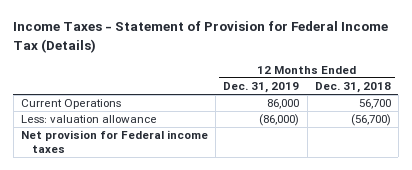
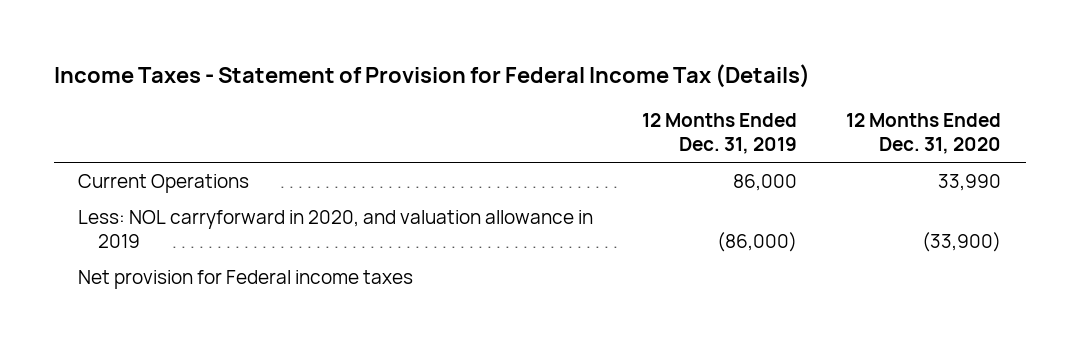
[314,82,391,94] Dec. 31, 2018 -> none
none -> [846,112,1002,155] 12 Months Ended Dec. 31, 2020
[20,115,157,124] Less: valuation allowance -> none
none -> [78,209,594,249] Less: NOL carryforward in 2020, and valuation allowance in 2019

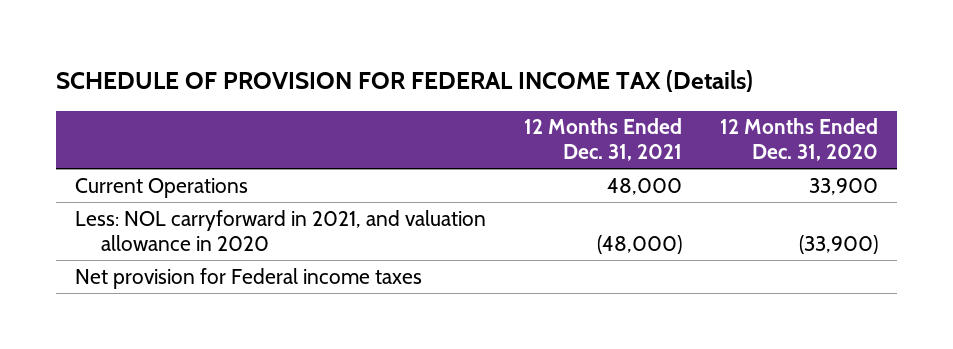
[53,64,810,89] Income Taxes - Statement of Provision for Federal Income Tax (Details) -> [56,70,754,93] SCHEDULE OF PROVISION FOR FEDERAL INCOME TAX (Details)
[642,112,798,155] 12 Months Ended Dec. 31, 2019 -> none
none -> [524,118,683,162] 12 Months Ended Dec. 31, 2021
[938,173,1002,191] 33,990 -> [808,177,878,195] 33,900
[78,209,594,249] Less: NOL carryforward in 2020, and valuation allowance in 2019 -> [75,209,487,251] Less: NOL carryforward in 2021, and valuation allowance in 2020

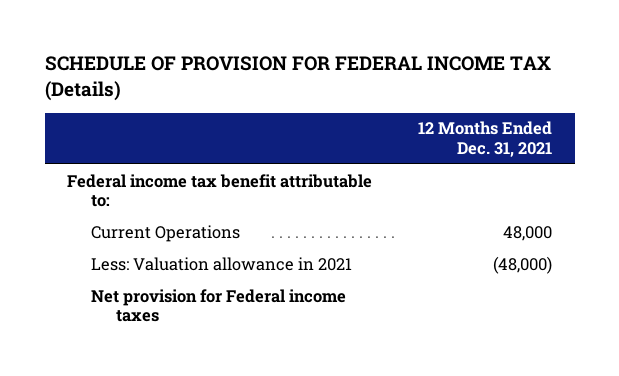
[719,118,878,162] 12 Months Ended Dec. 31, 2020 -> none
none -> [67,173,373,207] Federal income tax benefit attributable to:
[75,209,487,251] Less: NOL carryforward in 2021, and valuation allowance in 2020 -> [91,256,353,271] Less: Valuation allowance in 2021

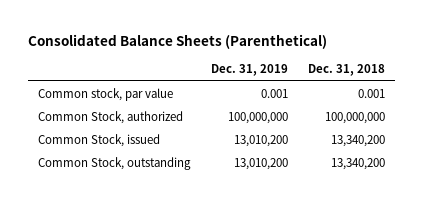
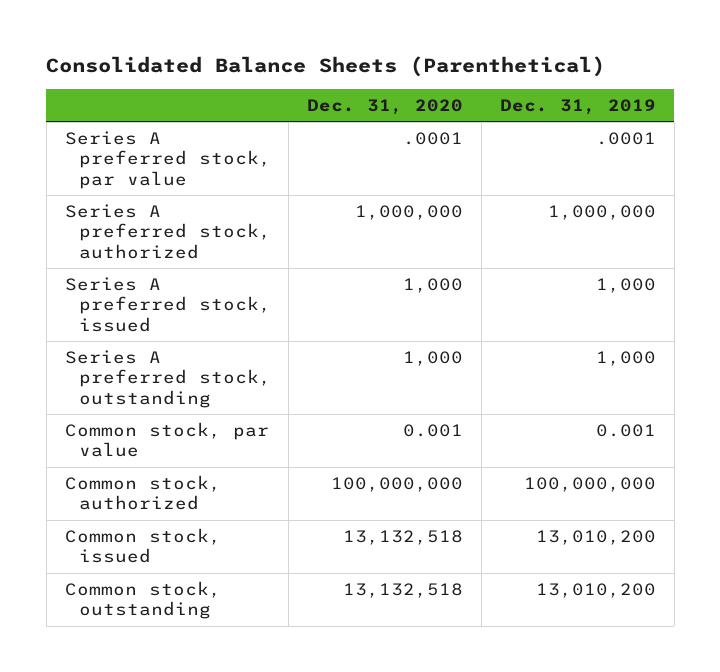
[308,64,386,77] Dec. 31, 2018 -> none
none -> [307,98,464,115] Dec. 31, 2020
none -> [64,131,271,189] Series A preferred stock, par value
none -> [64,204,271,259] Series A preferred stock, authorized
none -> [64,277,271,332] Series A preferred stock, issued
none -> [64,350,271,408] Series A preferred stock, outstanding
[38,110,184,124] Common Stock, authorized -> [64,475,221,511] Common stock, authorized
[38,133,161,147] Common Stock, issued -> [64,528,221,564] Common stock, issued
[38,156,192,170] Common Stock, outstanding -> [64,581,221,620] Common stock, outstanding

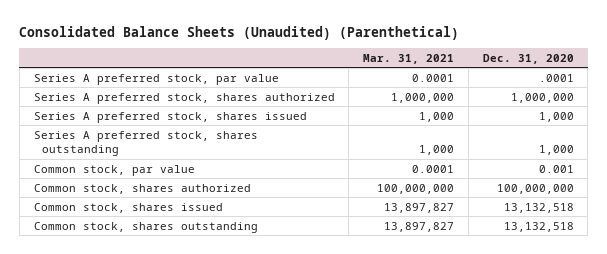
[46,56,606,78] Consolidated Balance Sheets (Parenthetical) -> [19,25,460,40] Consolidated Balance Sheets (Unaudited) (Parenthetical)
[499,98,656,115] Dec. 31, 2019 -> none
none -> [363,53,455,64] Mar. 31, 2021
[64,204,271,259] Series A preferred stock, authorized -> [33,92,335,104] Series A preferred stock, shares authorized
[64,277,271,332] Series A preferred stock, issued -> [33,111,307,123] Series A preferred stock, shares issued
[64,350,271,408] Series A preferred stock, outstanding -> [33,130,258,156] Series A preferred stock, shares outstanding
[64,475,221,511] Common stock, authorized -> [33,183,251,194] Common stock, shares authorized
[64,528,221,564] Common stock, issued -> [33,202,223,213] Common stock, shares issued
[64,581,221,620] Common stock, outstanding -> [33,221,258,233] Common stock, shares outstanding

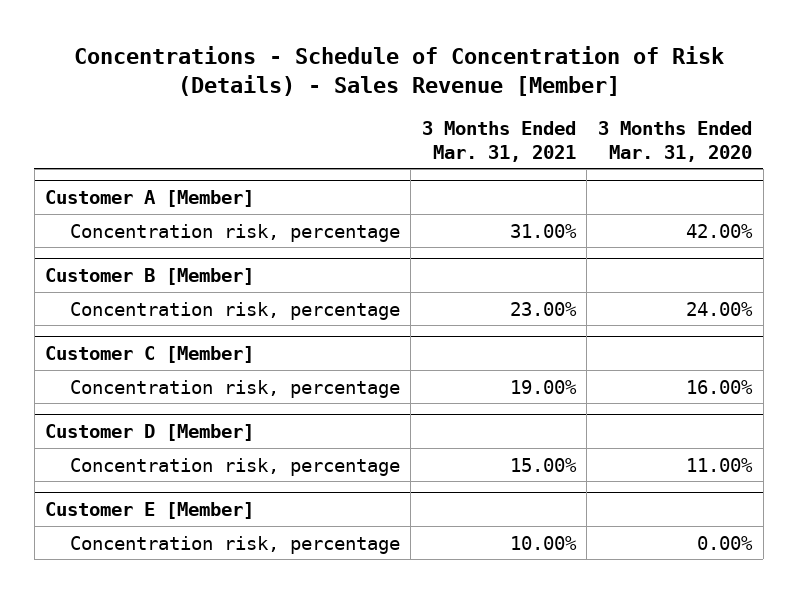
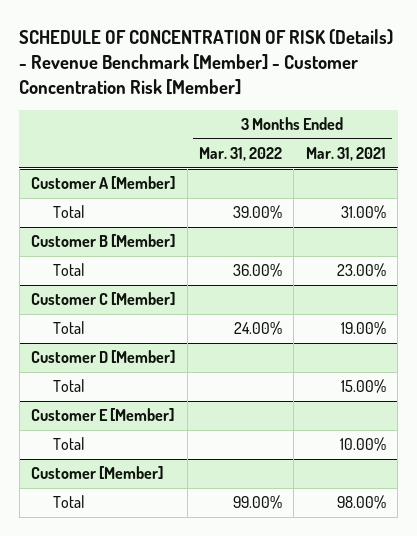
[73,45,724,96] Concentrations - Schedule of Concentration of Risk (Details) - Sales Revenue [Member] -> [19,29,394,95] SCHEDULE OF CONCENTRATION OF RISK (Details) - Revenue Benchmark [Member] - Customer Concentration Risk [Member]
[598,121,753,162] 3 Months Ended Mar. 31, 2020 -> none
none -> [198,146,282,161] Mar. 31, 2022
[69,223,400,242] Concentration risk, percentage -> [52,205,85,219] Total
[69,301,400,320] Concentration risk, percentage -> [52,263,85,277] Total
[69,379,400,398] Concentration risk, percentage -> [52,321,85,335] Total
[69,457,400,476] Concentration risk, percentage -> [52,379,85,393] Total
[69,535,400,554] Concentration risk, percentage -> [52,437,85,451] Total
none -> [31,466,164,480] Customer [Member]
none -> [52,495,85,509] Total

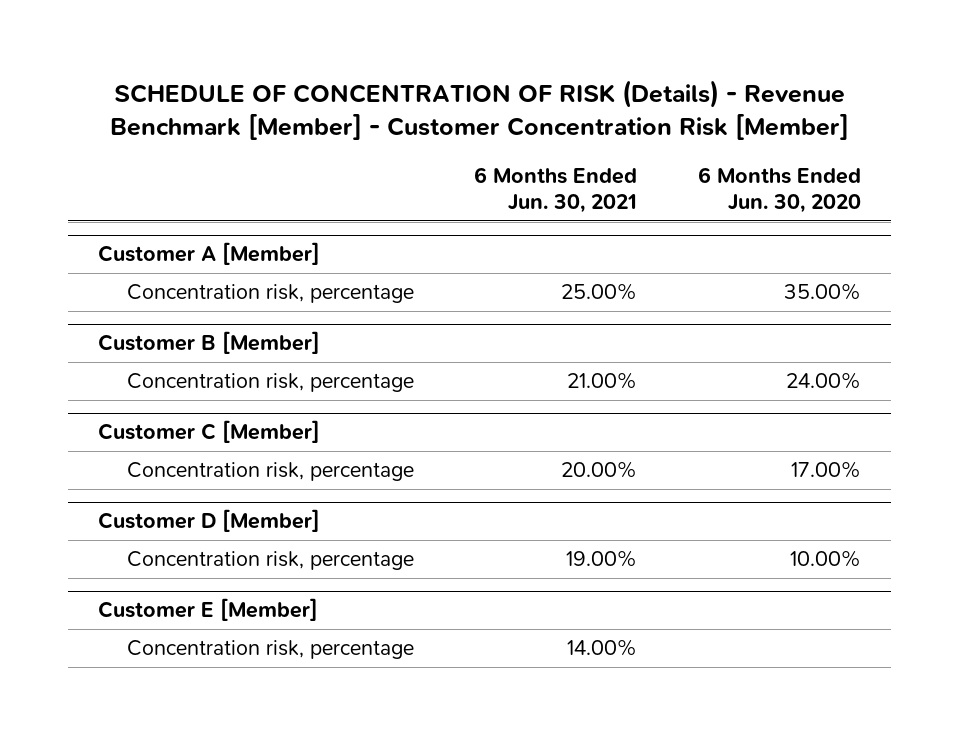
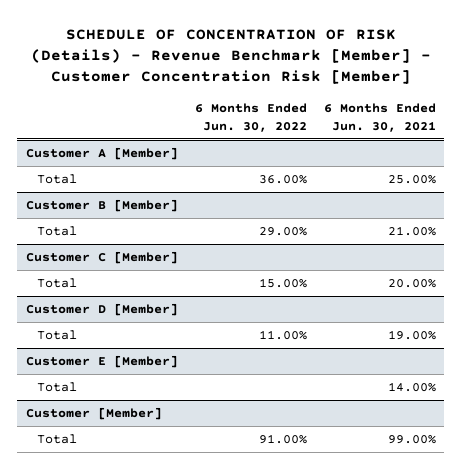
[697,167,861,214] 6 Months Ended Jun. 30, 2020 -> none
none -> [194,103,307,132] 6 Months Ended Jun. 30, 2022
[126,284,414,304] Concentration risk, percentage -> [36,174,77,185] Total
[126,373,414,393] Concentration risk, percentage -> [36,226,77,237] Total
[126,462,414,482] Concentration risk, percentage -> [36,278,77,289] Total
[126,551,414,571] Concentration risk, percentage -> [36,330,77,341] Total
[126,640,414,660] Concentration risk, percentage -> [36,382,77,393] Total
none -> [25,407,162,421] Customer [Member]
none -> [36,434,77,445] Total

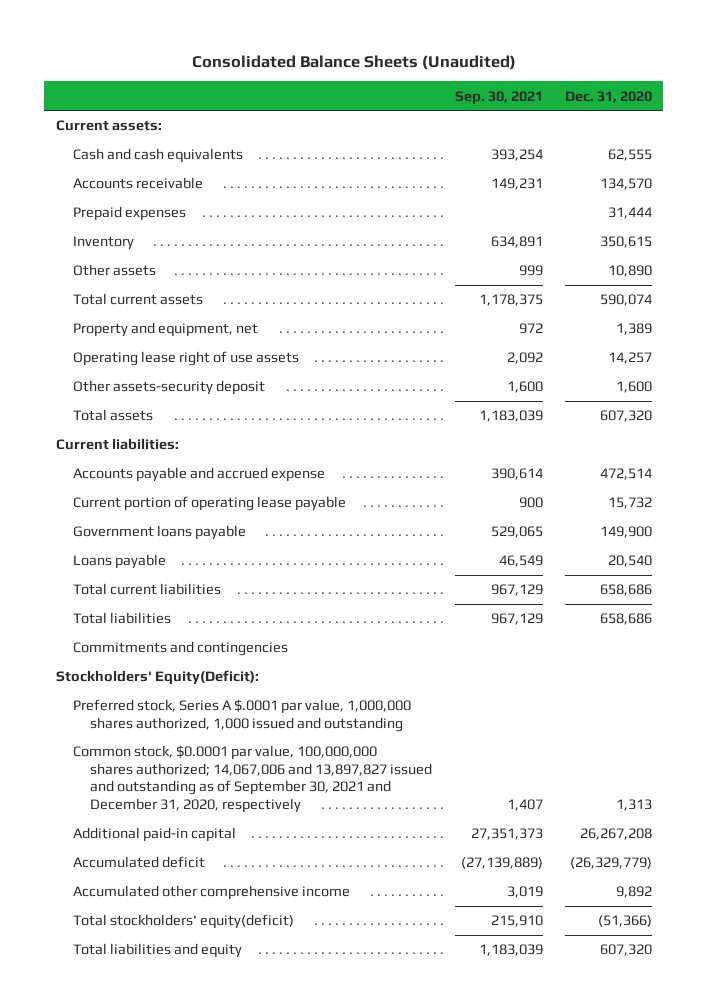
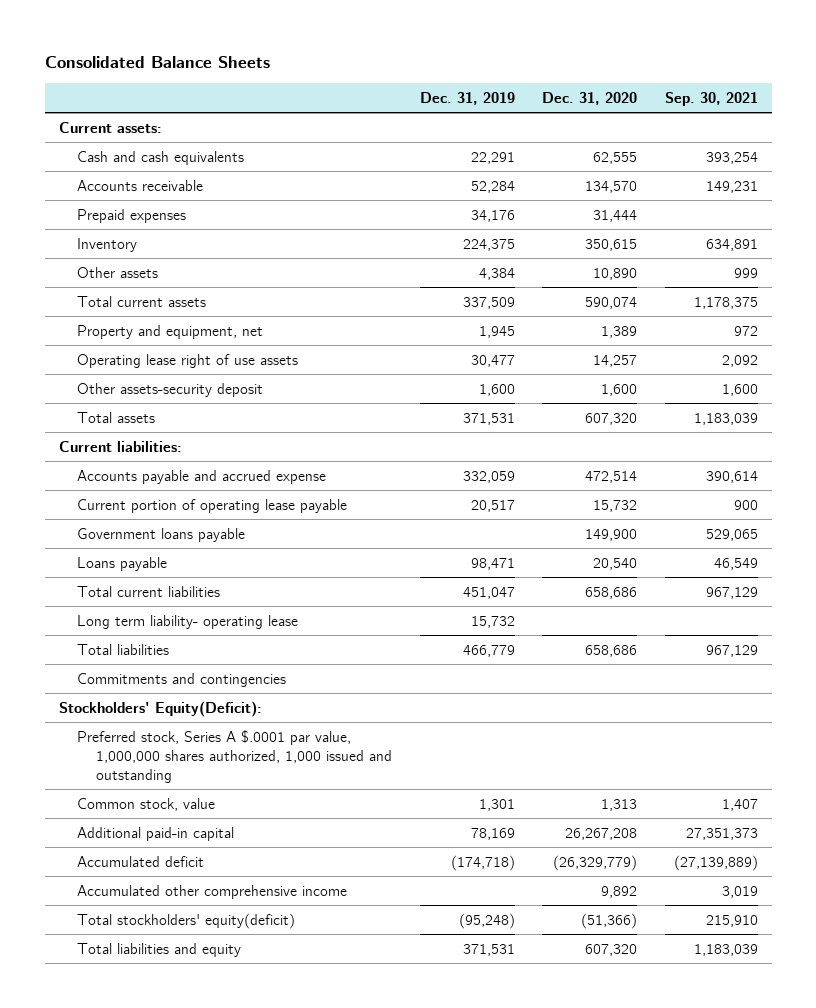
[191,54,516,70] Consolidated Balance Sheets (Unaudited) -> [44,55,270,68] Consolidated Balance Sheets
none -> [419,91,515,105] Dec. 31, 2019
none -> [77,614,299,629] Long term liability- operating lease
[72,745,433,814] Common stock, $0.0001 par value, 100,000,000 shares authorized; 14,067,006 and 13,897,827 issued and outstanding as of September 30, 2021 and December 31, 2020, respectively -> [77,797,216,811] Common stock, value

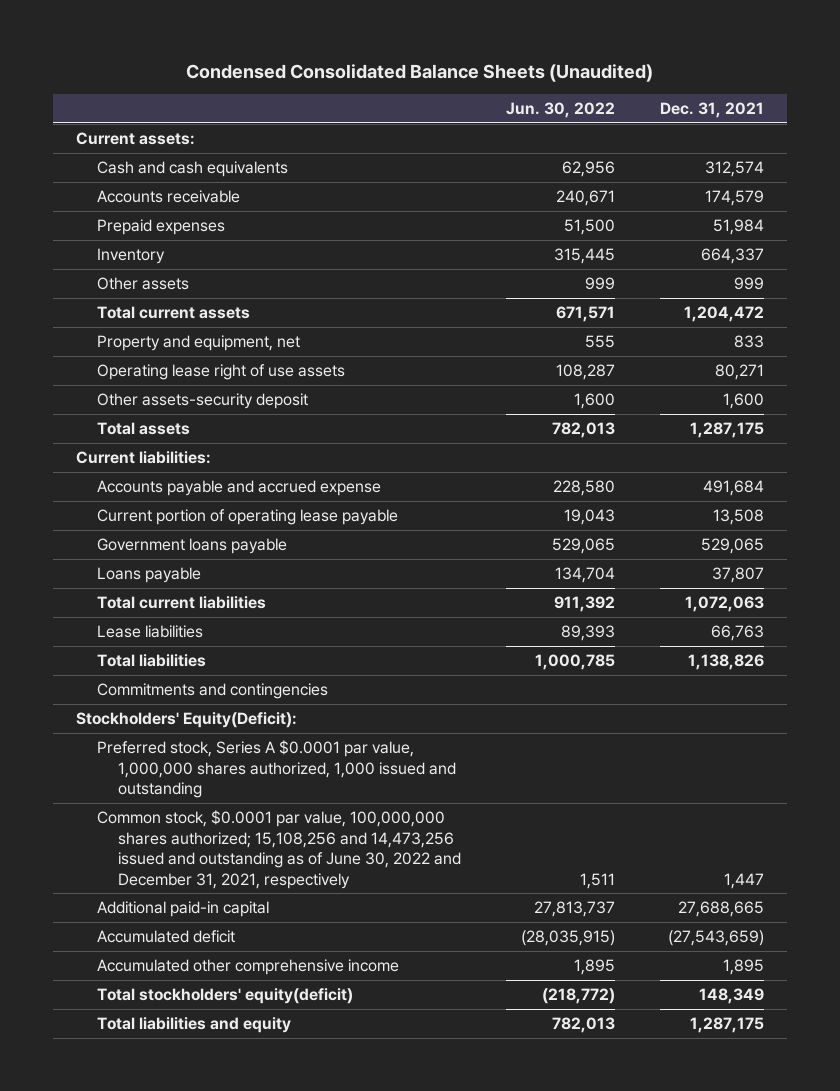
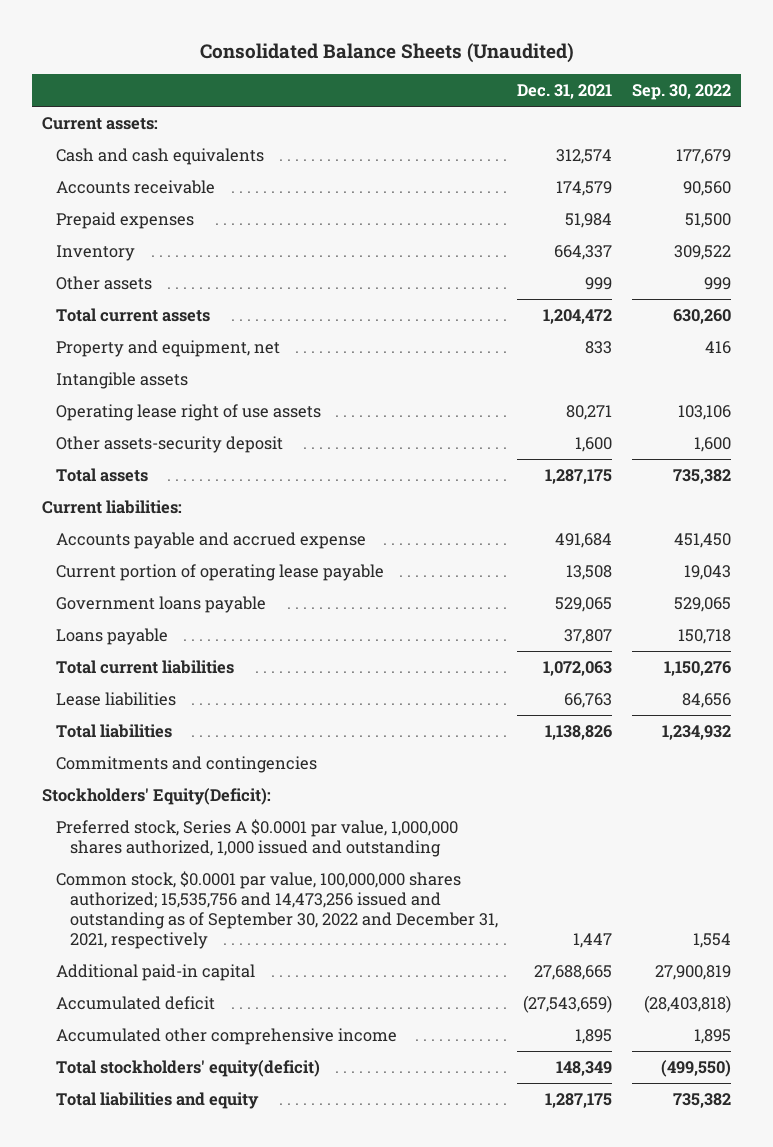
[185,63,653,82] Condensed Consolidated Balance Sheets (Unaudited) -> [199,42,574,63] Consolidated Balance Sheets (Unaudited)
[505,102,615,119] Jun. 30, 2022 -> none
none -> [632,84,732,101] Sep. 30, 2022
none -> [55,371,188,389] Intangible assets
[96,810,461,889] Common stock, $0.0001 par value, 100,000,000 shares authorized; 15,108,256 and 14,473,256 issued and outstanding as of June 30, 2022 and December 31, 2021, respectively -> [55,870,498,949] Common stock, $0.0001 par value, 100,000,000 shares authorized; 15,535,756 and 14,473,256 issued and outstanding as of September 30, 2022 and December 31, 2021, respectively

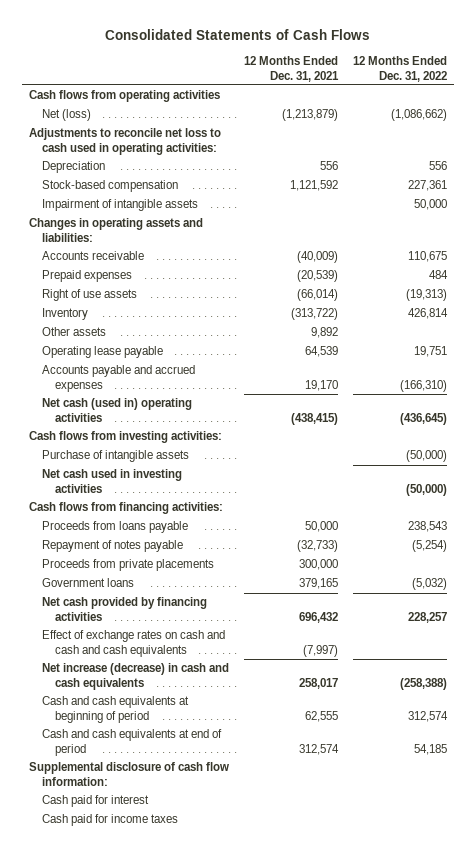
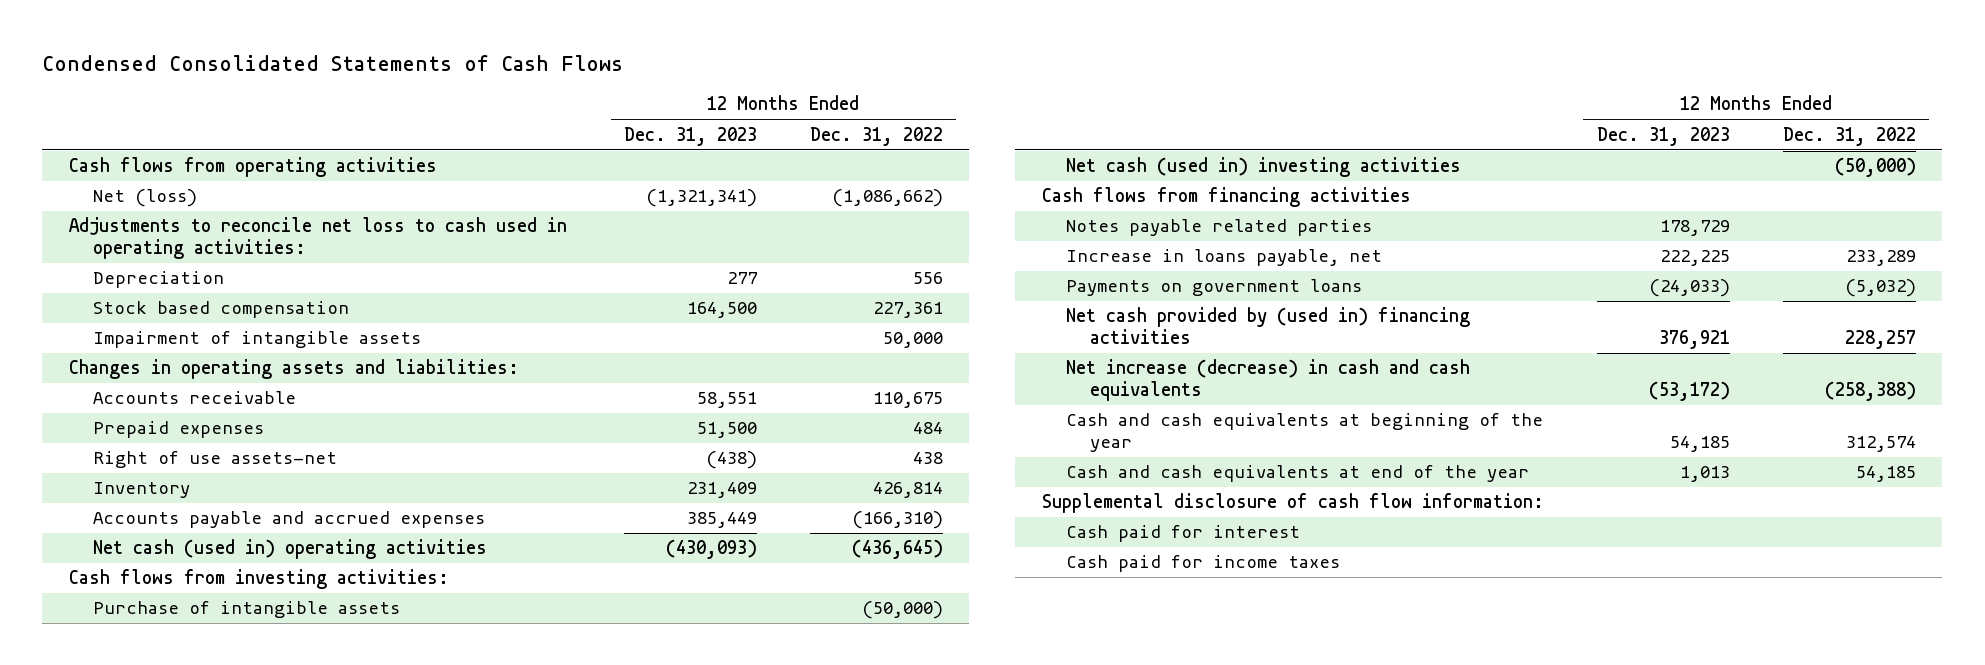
[104,28,370,40] Consolidated Statements of Cash Flows -> [42,54,624,71] Condensed Consolidated Statements of Cash Flows
[243,55,339,82] 12 Months Ended Dec. 31, 2021 -> none
none -> [623,126,757,146] Dec. 31, 2023
[42,180,179,193] Stock-based compensation -> [92,301,349,319] Stock based compensation
[42,289,138,302] Right of use assets -> [92,451,337,469] Right of use assets-net
[405,289,447,302] (19,313) -> [912,452,943,465] 438
[42,327,107,337] Other assets -> none
[42,346,164,359] Operating lease payable -> none
[42,521,189,534] Proceeds from loans payable -> none
[42,540,184,553] Repayment of notes payable -> none
[42,559,215,572] Proceeds from private placements -> none
[42,630,226,658] Effect of exchange rates on cash and cash and cash equivalents -> none
[42,469,183,494] Net cash used in investing activities -> [1065,157,1461,178] Net cash (used in) investing activities
[29,502,224,515] Cash flows from financing activities: -> [1041,187,1411,208] Cash flows from financing activities
none -> [1065,219,1372,237] Notes payable related parties
none -> [1065,249,1382,267] Increase in loans payable, net
[42,578,135,588] Government loans -> [1065,279,1362,297] Payments on government loans
[42,597,208,622] Net cash provided by financing activities -> [1065,307,1470,345] Net cash provided by (used in) financing activities
[42,696,190,724] Cash and cash equivalents at beginning of period -> [1065,413,1543,453] Cash and cash equivalents at beginning of the year
[42,729,223,757] Cash and cash equivalents at end of period -> [1065,465,1529,483] Cash and cash equivalents at end of the year

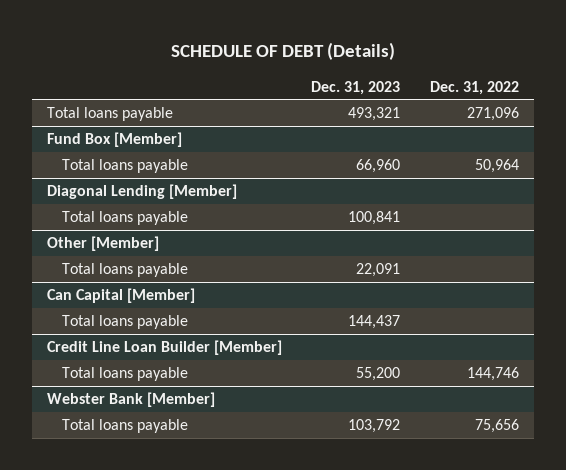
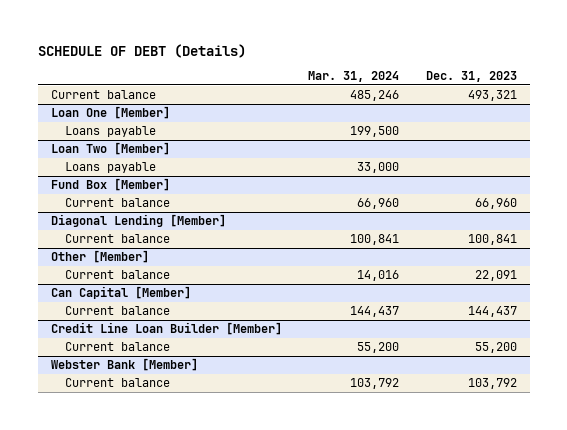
[430,80,520,95] Dec. 31, 2022 -> none
none -> [308,71,400,83] Mar. 31, 2024
[46,107,173,122] Total loans payable -> [50,90,156,100] Current balance
none -> [50,106,170,120] Loan One [Member]
none -> [65,126,157,138] Loans payable
none -> [50,142,170,156] Loan Two [Member]
none -> [65,162,157,174] Loans payable
[61,159,188,174] Total loans payable -> [65,198,171,208] Current balance
[61,211,188,226] Total loans payable -> [65,234,171,244] Current balance
[61,263,188,278] Total loans payable -> [65,270,171,280] Current balance
[61,315,188,330] Total loans payable -> [65,306,171,316] Current balance
[61,367,188,382] Total loans payable -> [65,342,171,352] Current balance
[61,419,188,434] Total loans payable -> [65,378,171,388] Current balance

